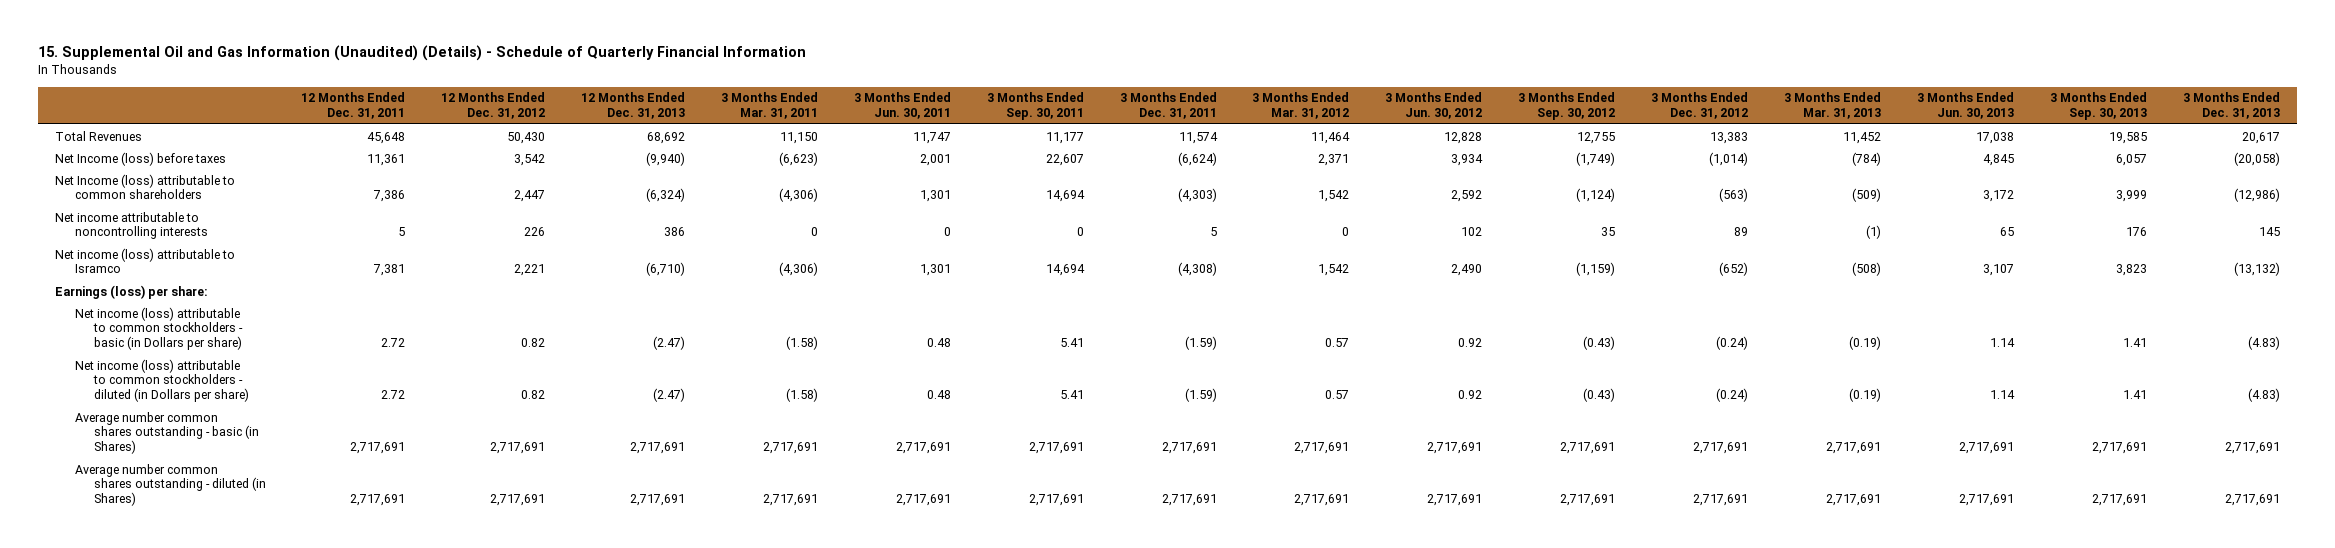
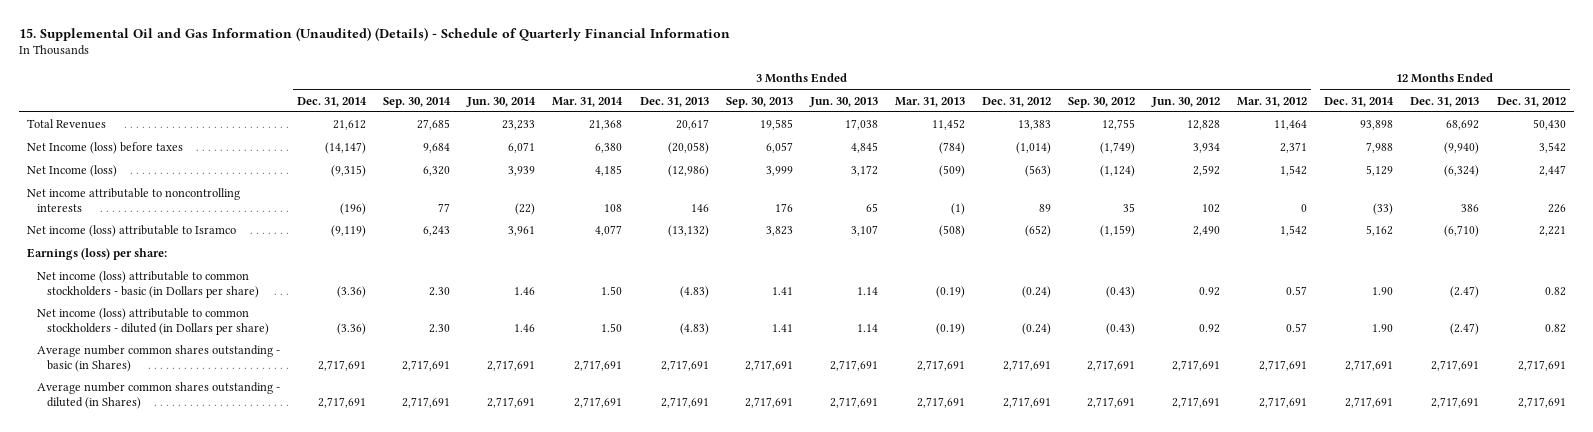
[301,92,406,120] 12 Months Ended Dec. 31, 2011 -> none
[721,92,819,120] 3 Months Ended Mar. 31, 2011 -> none
[853,92,951,120] 3 Months Ended Jun. 30, 2011 -> none
[986,92,1084,121] 3 Months Ended Sep. 30, 2011 -> none
[1119,92,1217,120] 3 Months Ended Dec. 31, 2011 -> none
none -> [297,96,368,107] Dec. 31, 2014
none -> [383,96,452,108] Sep. 30, 2014
none -> [466,96,537,107] Jun. 30, 2014
none -> [552,96,624,107] Mar. 31, 2014
none -> [1324,96,1395,107] Dec. 31, 2014
[55,173,236,200] Net Income (loss) attributable to common shareholders -> [27,165,118,178] Net Income (loss)
[2258,227,2280,237] 145 -> [690,204,709,213] 146

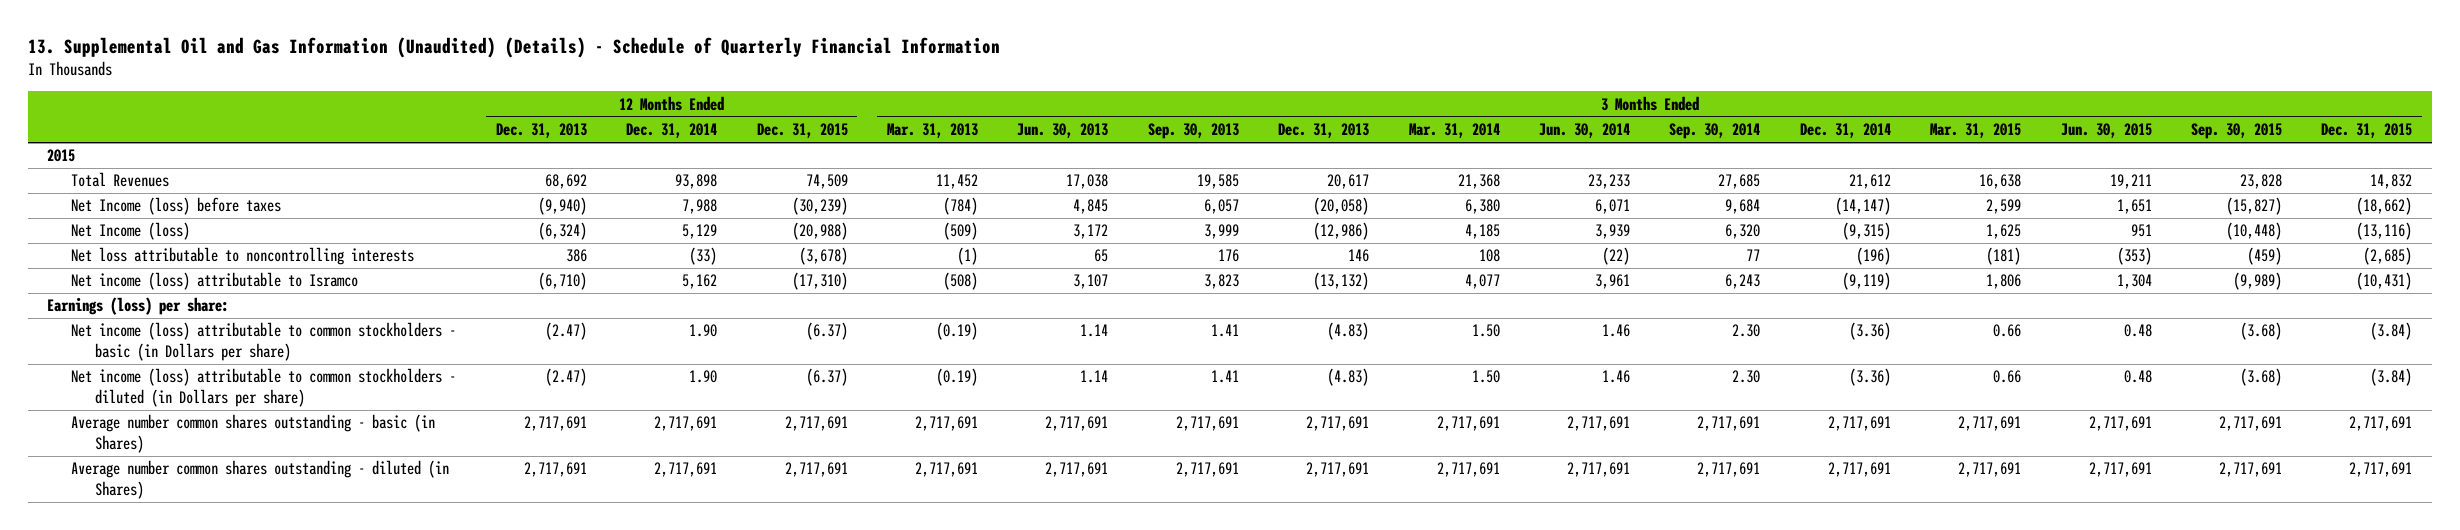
[18,26,730,41] 15. Supplemental Oil and Gas Information (Unaudited) (Details) - Schedule of Quarterly Financial Information -> [27,37,1000,59] 13. Supplemental Oil and Gas Information (Unaudited) (Details) - Schedule of Quarterly Financial Information
[981,96,1051,107] Dec. 31, 2012 -> none
[1068,96,1136,108] Sep. 30, 2012 -> none
[1151,96,1221,107] Jun. 30, 2012 -> none
[1237,96,1308,107] Mar. 31, 2012 -> none
[1496,96,1566,107] Dec. 31, 2012 -> none
none -> [756,123,848,139] Dec. 31, 2015
none -> [1930,123,2022,139] Mar. 31, 2015
none -> [2060,123,2152,139] Jun. 30, 2015
none -> [2190,123,2282,140] Sep. 30, 2015
none -> [2321,123,2413,139] Dec. 31, 2015
none -> [47,149,76,163] 2015
[27,188,241,213] Net income attributable to noncontrolling interests -> [71,247,415,266] Net loss attributable to noncontrolling interests

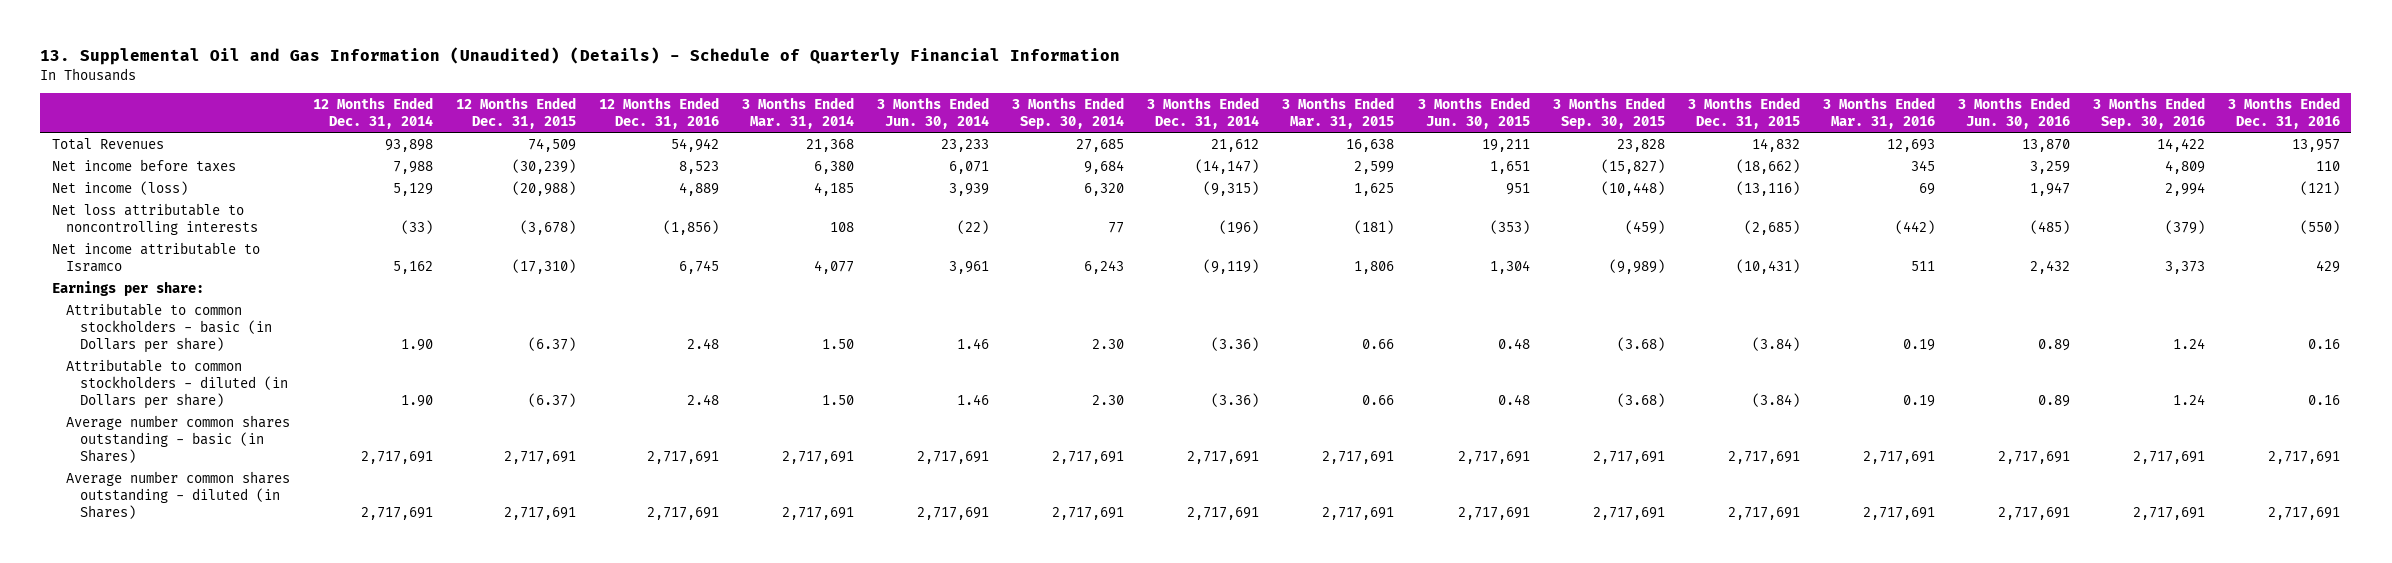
[495,123,587,139] Dec. 31, 2013 -> none
[886,123,978,139] Mar. 31, 2013 -> none
[1017,123,1109,139] Jun. 30, 2013 -> none
[1147,123,1239,140] Sep. 30, 2013 -> none
[1278,123,1370,139] Dec. 31, 2013 -> none
none -> [599,97,720,130] 12 Months Ended Dec. 31, 2016
none -> [1822,97,1935,130] 3 Months Ended Mar. 31, 2016
none -> [1957,97,2070,130] 3 Months Ended Jun. 30, 2016
none -> [2092,97,2205,130] 3 Months Ended Sep. 30, 2016
none -> [2227,97,2340,130] 3 Months Ended Dec. 31, 2016
[47,149,76,163] 2015 -> none
[71,197,282,216] Net Income (loss) before taxes -> [51,158,236,172] Net income before taxes
[71,222,191,241] Net Income (loss) -> [51,180,188,195] Net income (loss)
[71,272,359,291] Net income (loss) attributable to Isramco -> [51,241,260,272] Net income attributable to Isramco
[47,297,230,316] Earnings (loss) per share: -> [51,280,204,296] Earnings per share:
[71,322,457,361] Net income (loss) attributable to common stockholders - basic (in Dollars per share) -> [65,302,273,353] Attributable to common stockholders - basic (in Dollars per share)
[71,368,457,407] Net income (loss) attributable to common stockholders - diluted (in Dollars per share) -> [65,358,289,409] Attributable to common stockholders - diluted (in Dollars per share)

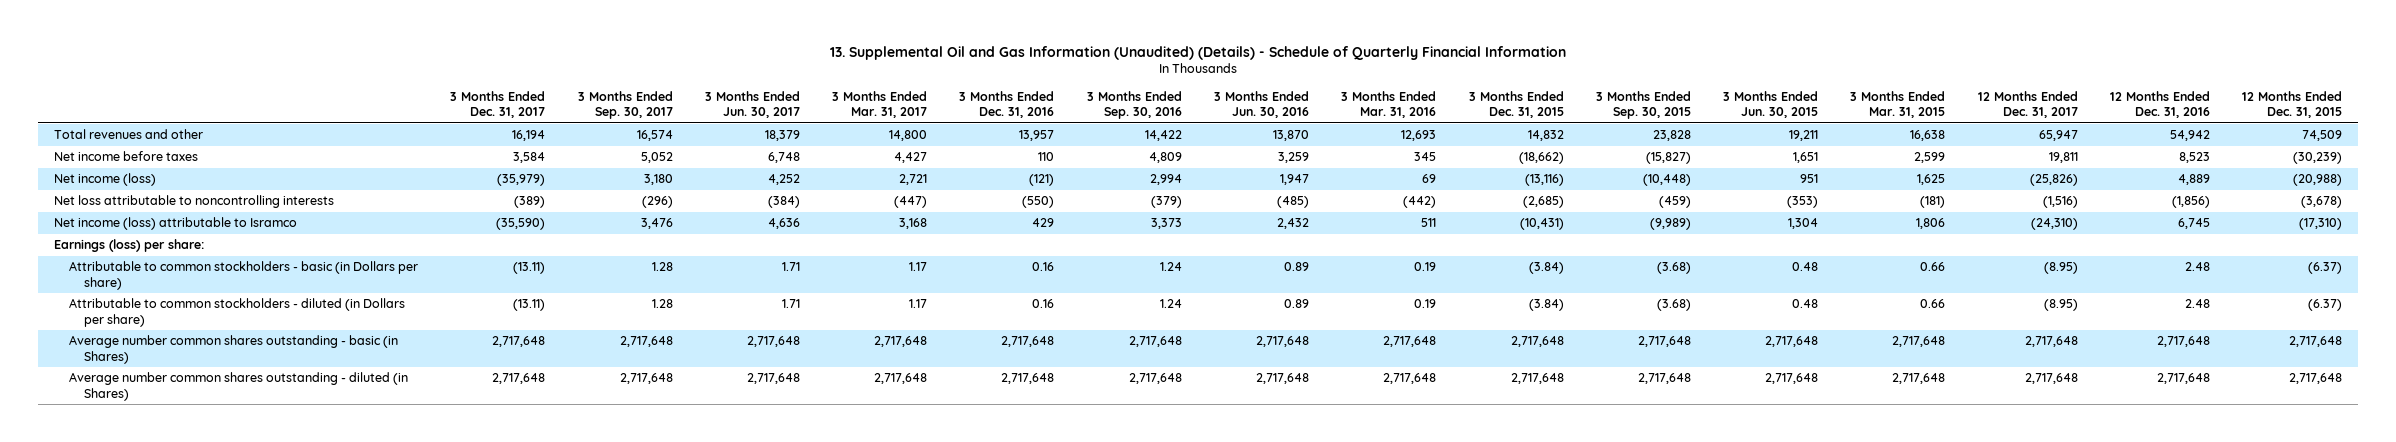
[313,97,434,130] 12 Months Ended Dec. 31, 2014 -> none
[742,97,855,130] 3 Months Ended Mar. 31, 2014 -> none
[877,97,990,130] 3 Months Ended Jun. 30, 2014 -> none
[1012,97,1125,130] 3 Months Ended Sep. 30, 2014 -> none
[1147,97,1260,130] 3 Months Ended Dec. 31, 2014 -> none
none -> [450,91,546,119] 3 Months Ended Dec. 31, 2017
none -> [577,91,673,120] 3 Months Ended Sep. 30, 2017
none -> [704,91,800,119] 3 Months Ended Jun. 30, 2017
none -> [832,91,928,119] 3 Months Ended Mar. 31, 2017
none -> [1977,91,2078,119] 12 Months Ended Dec. 31, 2017
[51,137,164,150] Total Revenues -> [53,129,203,140] Total revenues and other
[51,241,260,272] Net income attributable to Isramco -> [53,217,297,231] Net income (loss) attributable to Isramco
[51,280,204,296] Earnings per share: -> [53,239,204,253] Earnings (loss) per share:
[504,450,577,464] 2,717,691 -> [2289,336,2343,348] 2,717,648
[647,450,720,464] 2,717,691 -> [2156,336,2210,348] 2,717,648
[1322,450,1395,464] 2,717,691 -> [1892,336,1946,348] 2,717,648
[1457,450,1530,464] 2,717,691 -> [1765,336,1819,348] 2,717,648
[1592,450,1665,464] 2,717,691 -> [1637,336,1691,348] 2,717,648
[1727,450,1800,464] 2,717,691 -> [1510,336,1564,348] 2,717,648
[1862,450,1935,464] 2,717,691 -> [1383,336,1437,348] 2,717,648
[1997,450,2070,464] 2,717,691 -> [1255,336,1309,348] 2,717,648
[2132,450,2205,464] 2,717,691 -> [1128,336,1182,348] 2,717,648
[2267,450,2340,464] 2,717,691 -> [1001,336,1055,348] 2,717,648
[504,506,577,520] 2,717,691 -> [2289,373,2343,385] 2,717,648
[647,506,720,520] 2,717,691 -> [2156,373,2210,385] 2,717,648
[1322,506,1395,520] 2,717,691 -> [1892,373,1946,385] 2,717,648
[1457,506,1530,520] 2,717,691 -> [1765,373,1819,385] 2,717,648
[1592,506,1665,520] 2,717,691 -> [1637,373,1691,385] 2,717,648
[1727,506,1800,520] 2,717,691 -> [1510,373,1564,385] 2,717,648
[1862,506,1935,520] 2,717,691 -> [1383,373,1437,385] 2,717,648
[1997,506,2070,520] 2,717,691 -> [1255,373,1309,385] 2,717,648
[2132,506,2205,520] 2,717,691 -> [1128,373,1182,385] 2,717,648
[2267,506,2340,520] 2,717,691 -> [1001,373,1055,385] 2,717,648

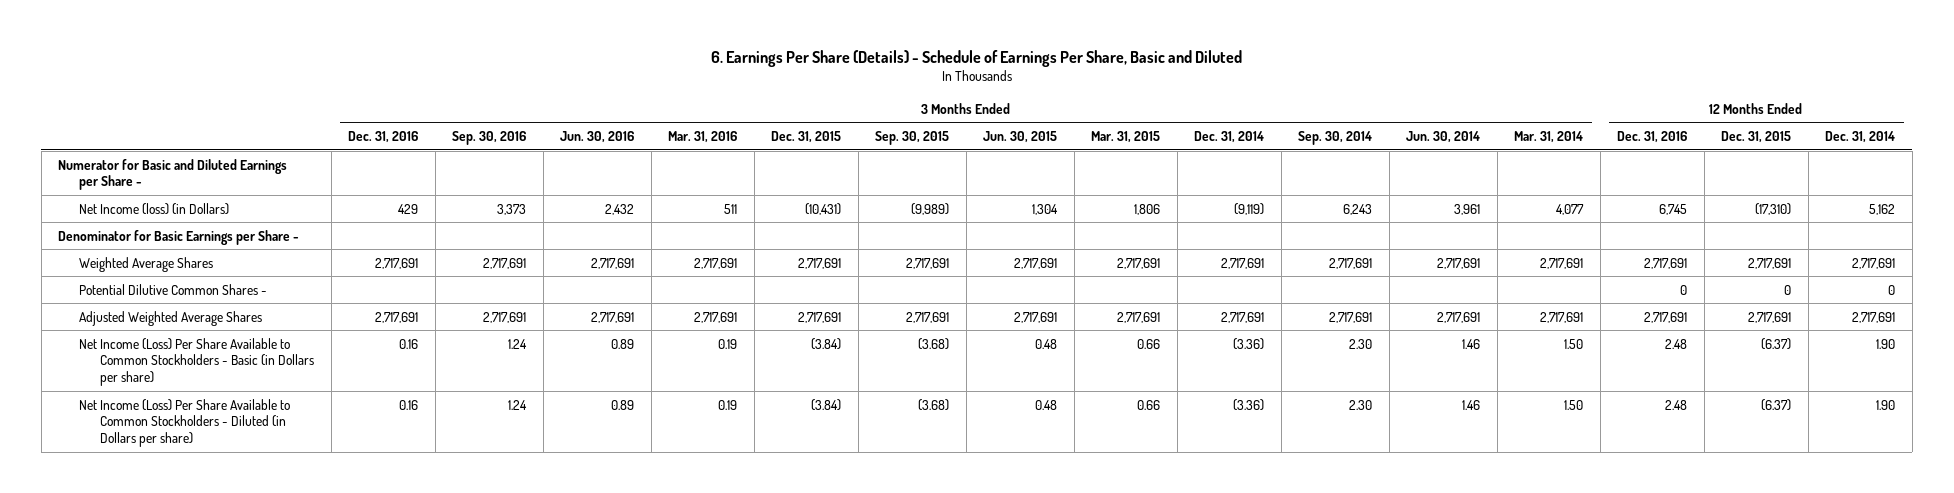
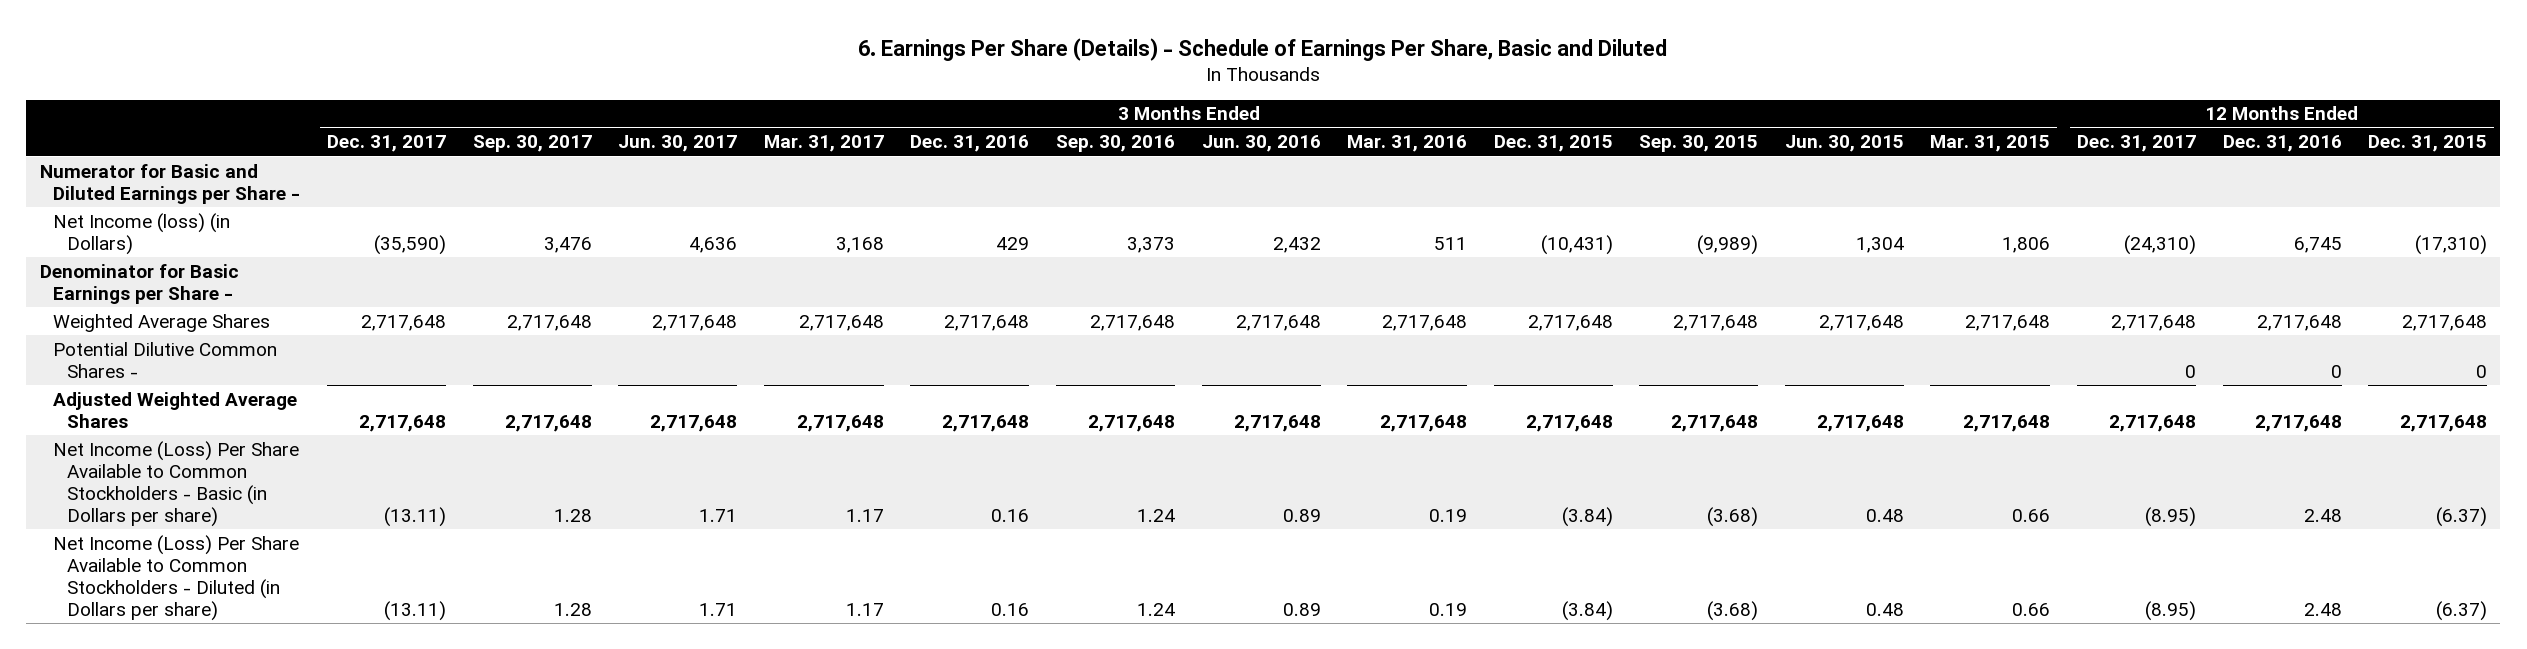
[1194,131,1265,144] Dec. 31, 2014 -> none
[1298,131,1373,146] Sep. 30, 2014 -> none
[1406,131,1481,144] Jun. 30, 2014 -> none
[1514,131,1584,144] Mar. 31, 2014 -> none
[1825,131,1896,144] Dec. 31, 2014 -> none
none -> [327,135,447,153] Dec. 31, 2017
none -> [472,135,592,153] Sep. 30, 2017
none -> [618,135,738,153] Jun. 30, 2017
none -> [763,135,884,153] Mar. 31, 2017
none -> [2077,135,2197,153] Dec. 31, 2017
[375,257,419,269] 2,717,691 -> [944,314,1030,331] 2,717,648
[483,257,527,269] 2,717,691 -> [1089,314,1175,331] 2,717,648
[591,257,635,269] 2,717,691 -> [1235,314,1321,331] 2,717,648
[694,257,738,269] 2,717,691 -> [1382,314,1468,331] 2,717,648
[798,257,842,269] 2,717,691 -> [1527,314,1613,331] 2,717,648
[906,257,950,269] 2,717,691 -> [1673,314,1759,331] 2,717,648
[1014,257,1058,269] 2,717,691 -> [1818,314,1904,331] 2,717,648
[1117,257,1161,269] 2,717,691 -> [1965,314,2051,331] 2,717,648
[1644,257,1688,269] 2,717,691 -> [2256,314,2342,331] 2,717,648
[1748,257,1792,269] 2,717,691 -> [2402,314,2488,331] 2,717,648
[375,311,419,323] 2,717,691 -> [942,414,1030,432] 2,717,648
[483,311,527,323] 2,717,691 -> [1087,414,1175,432] 2,717,648
[591,311,635,323] 2,717,691 -> [1233,414,1321,432] 2,717,648
[694,311,738,323] 2,717,691 -> [1380,414,1468,432] 2,717,648
[798,311,842,323] 2,717,691 -> [1525,414,1613,432] 2,717,648
[906,311,950,323] 2,717,691 -> [1671,414,1759,432] 2,717,648
[1014,311,1058,323] 2,717,691 -> [1816,414,1904,432] 2,717,648
[1117,311,1161,323] 2,717,691 -> [1963,414,2051,432] 2,717,648
[1644,311,1688,323] 2,717,691 -> [2254,414,2342,432] 2,717,648
[1748,311,1792,323] 2,717,691 -> [2400,414,2488,432] 2,717,648

